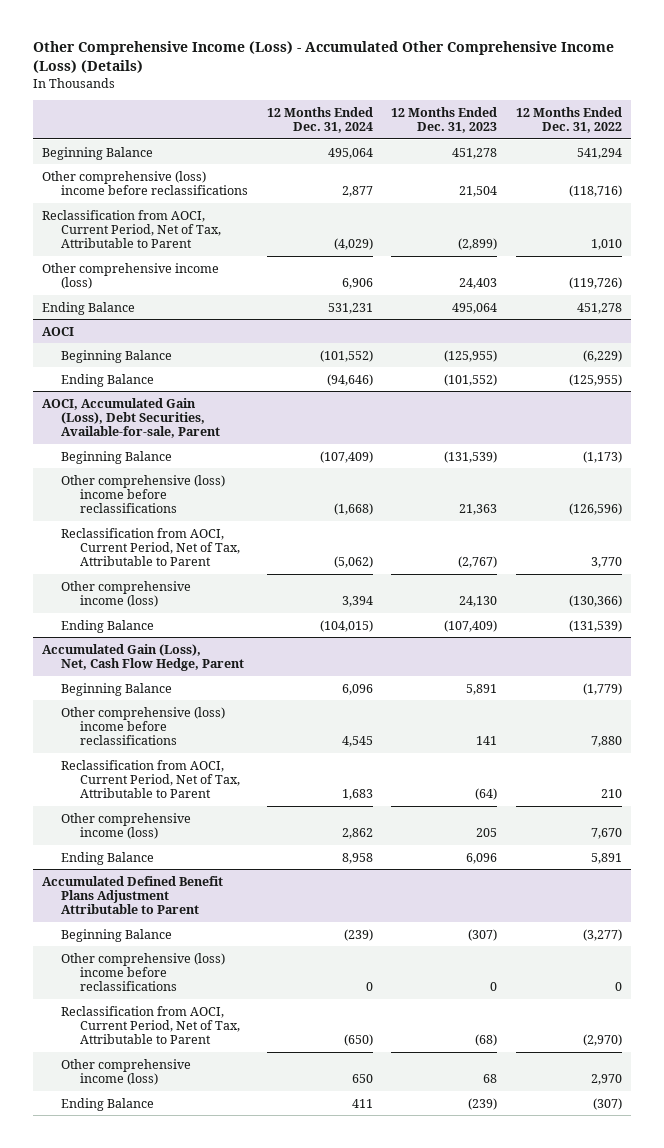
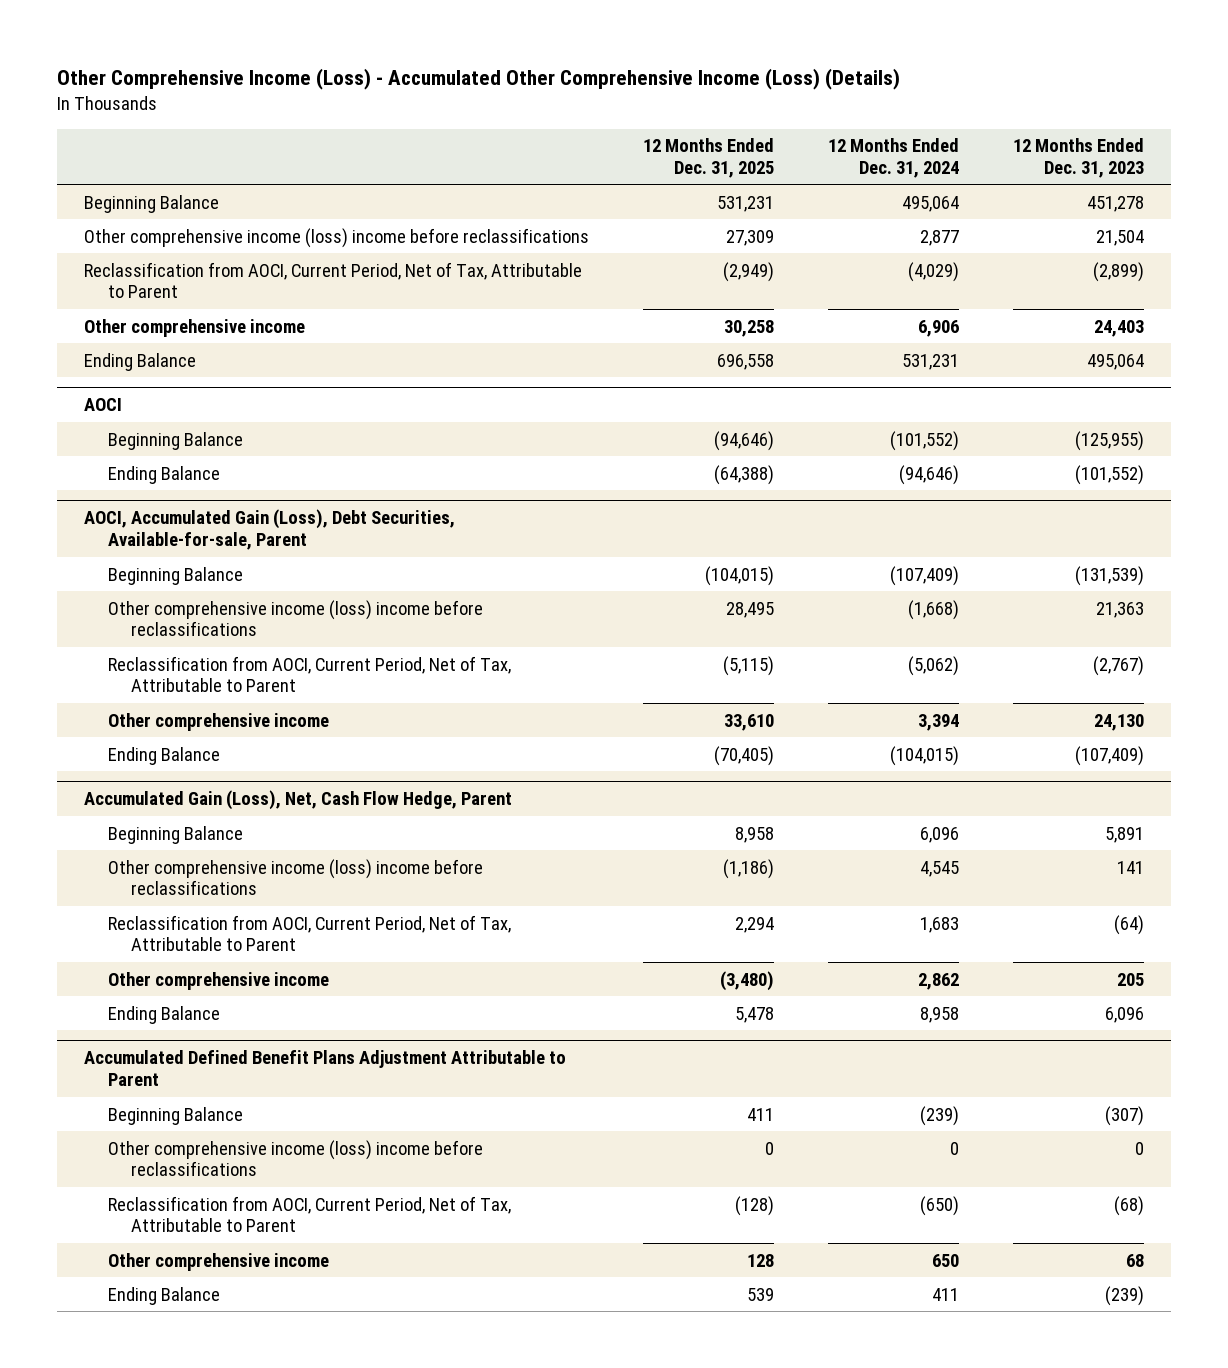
[515,106,622,134] 12 Months Ended Dec. 31, 2022 -> none
none -> [642,138,774,178] 12 Months Ended Dec. 31, 2025
[42,170,249,195] Other comprehensive (loss) income before reclassifications -> [83,227,589,248] Other comprehensive income (loss) income before reclassifications
[42,262,220,289] Other comprehensive income (loss) -> [83,318,305,337] Other comprehensive income
[61,474,226,514] Other comprehensive (loss) income before reclassifications -> [107,599,483,637] Other comprehensive income (loss) income before reclassifications
[61,580,192,607] Other comprehensive income (loss) -> [107,712,329,731] Other comprehensive income
[61,706,226,746] Other comprehensive (loss) income before reclassifications -> [107,858,483,896] Other comprehensive income (loss) income before reclassifications
[61,812,192,839] Other comprehensive income (loss) -> [107,971,329,990] Other comprehensive income
[61,952,226,992] Other comprehensive (loss) income before reclassifications -> [107,1139,483,1177] Other comprehensive income (loss) income before reclassifications
[61,1058,192,1085] Other comprehensive income (loss) -> [107,1252,329,1271] Other comprehensive income

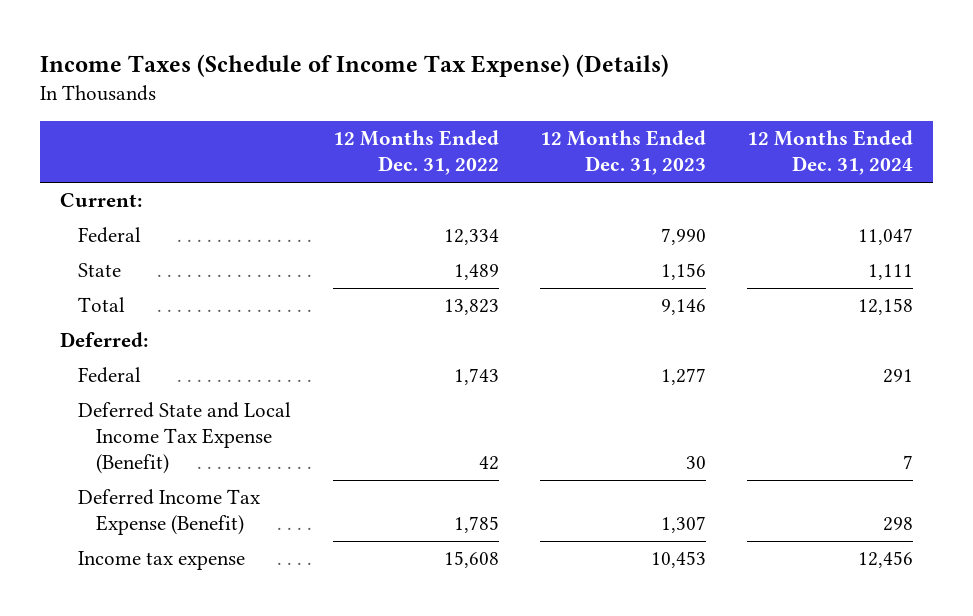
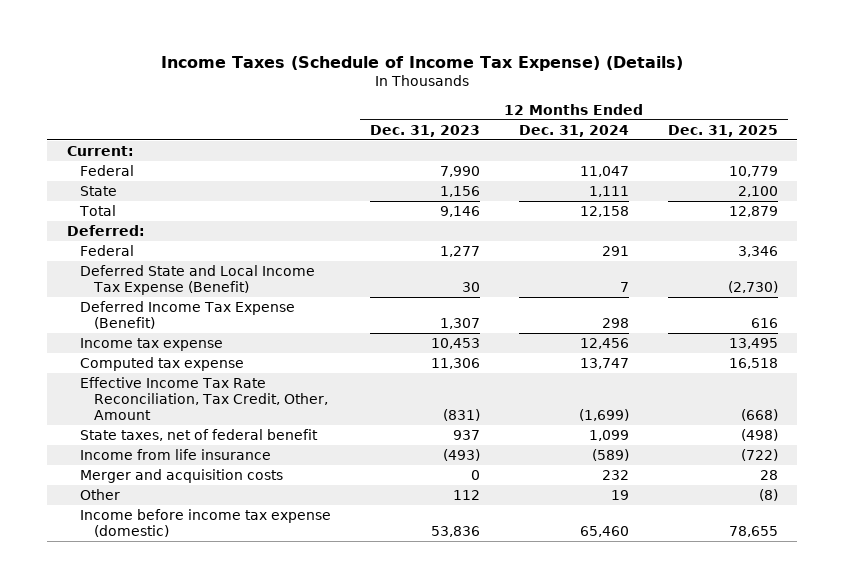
[332,130,499,176] 12 Months Ended Dec. 31, 2022 -> none
none -> [667,124,778,137] Dec. 31, 2025
none -> [80,356,245,371] Computed tax expense
none -> [80,376,329,421] Effective Income Tax Rate Reconciliation, Tax Credit, Other, Amount
none -> [80,428,319,441] State taxes, net of federal benefit
none -> [80,448,272,460] Income from life insurance
none -> [80,468,284,483] Merger and acquisition costs
none -> [80,488,121,500] Other
none -> [80,508,332,538] Income before income tax expense (domestic)

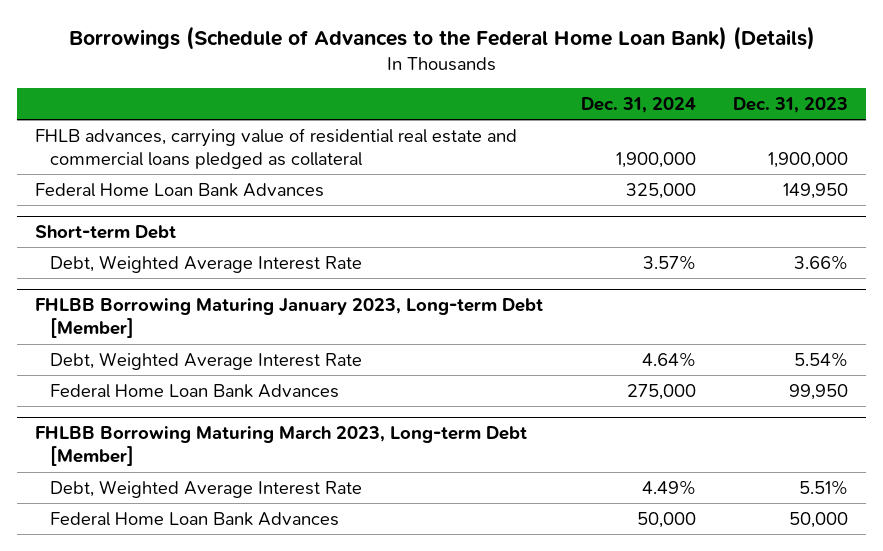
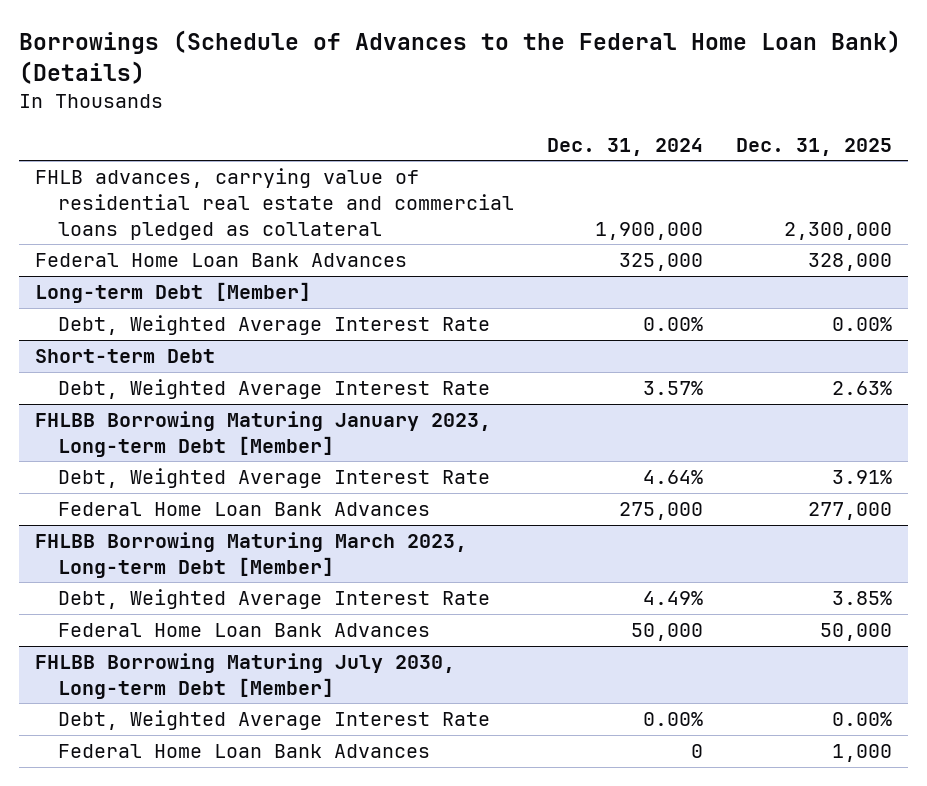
[732,96,848,113] Dec. 31, 2023 -> none
none -> [735,137,892,156] Dec. 31, 2025
none -> [35,282,312,304] Long-term Debt [Member]
none -> [58,315,491,336] Debt, Weighted Average Interest Rate
none -> [35,653,456,699] FHLBB Borrowing Maturing July 2030, Long-term Debt [Member]
none -> [58,710,491,731] Debt, Weighted Average Interest Rate
none -> [58,744,431,759] Federal Home Loan Bank Advances

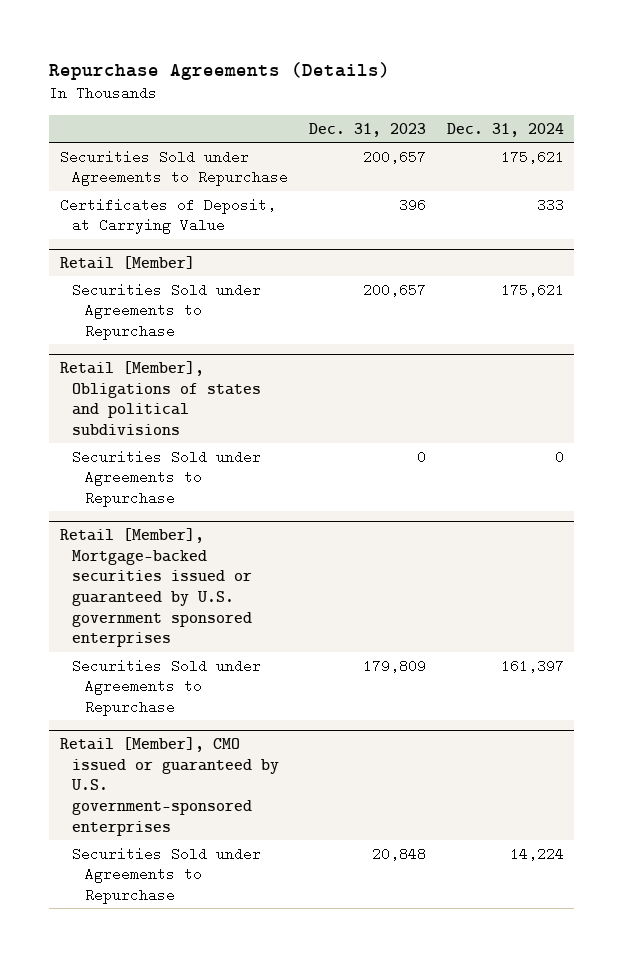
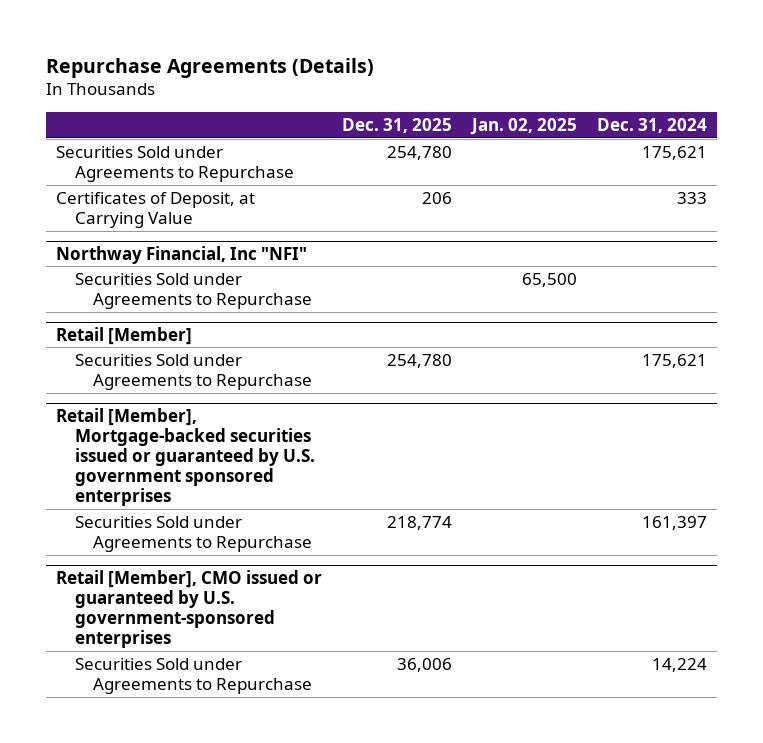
[308,122,426,137] Dec. 31, 2023 -> none
none -> [342,118,453,134] Dec. 31, 2025
none -> [470,118,578,136] Jan. 02, 2025
none -> [56,245,308,264] Northway Financial, Inc "NFI"
none -> [74,272,313,309] Securities Sold under Agreements to Repurchase
[59,361,262,435] Retail [Member], Obligations of states and political subdivisions -> none
[72,449,262,508] Securities Sold under Agreements to Repurchase -> none

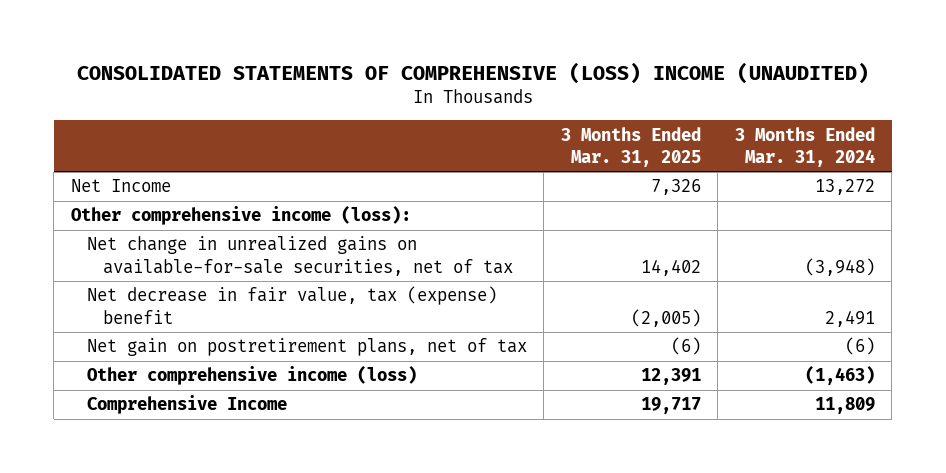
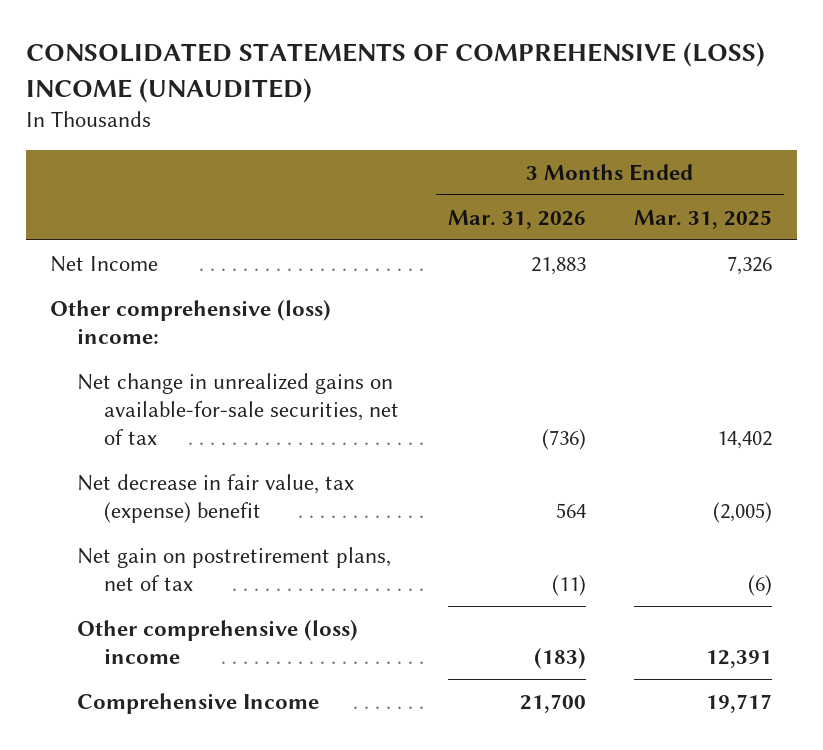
[734,126,875,167] 3 Months Ended Mar. 31, 2024 -> none
none -> [447,209,586,229] Mar. 31, 2026
[70,206,411,226] Other comprehensive income (loss): -> [50,299,332,344] Other comprehensive (loss) income:
[86,366,417,386] Other comprehensive income (loss) -> [77,619,359,664] Other comprehensive (loss) income

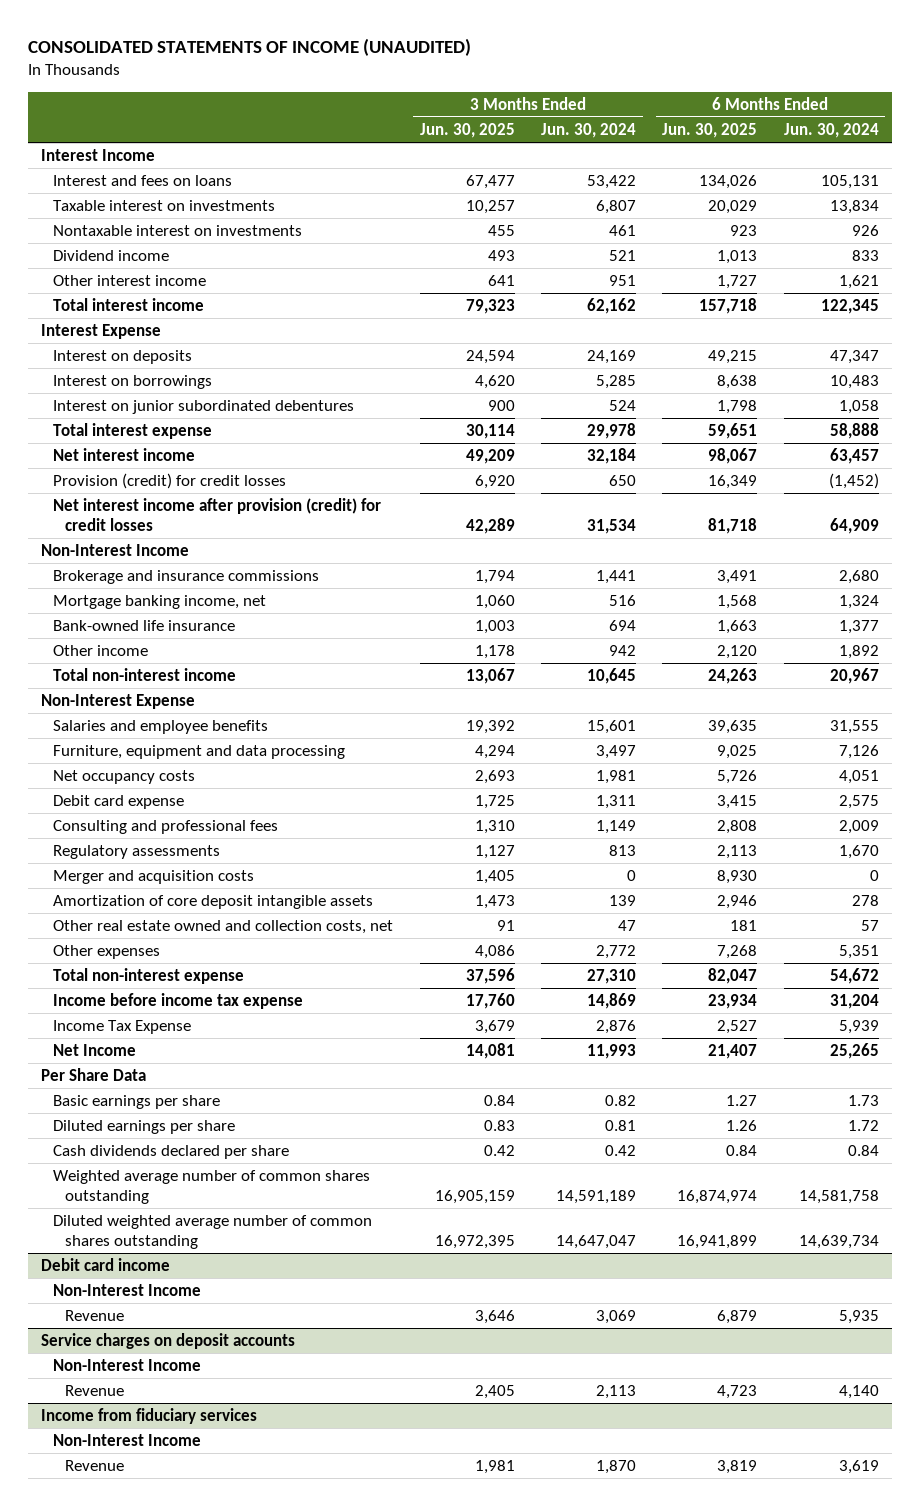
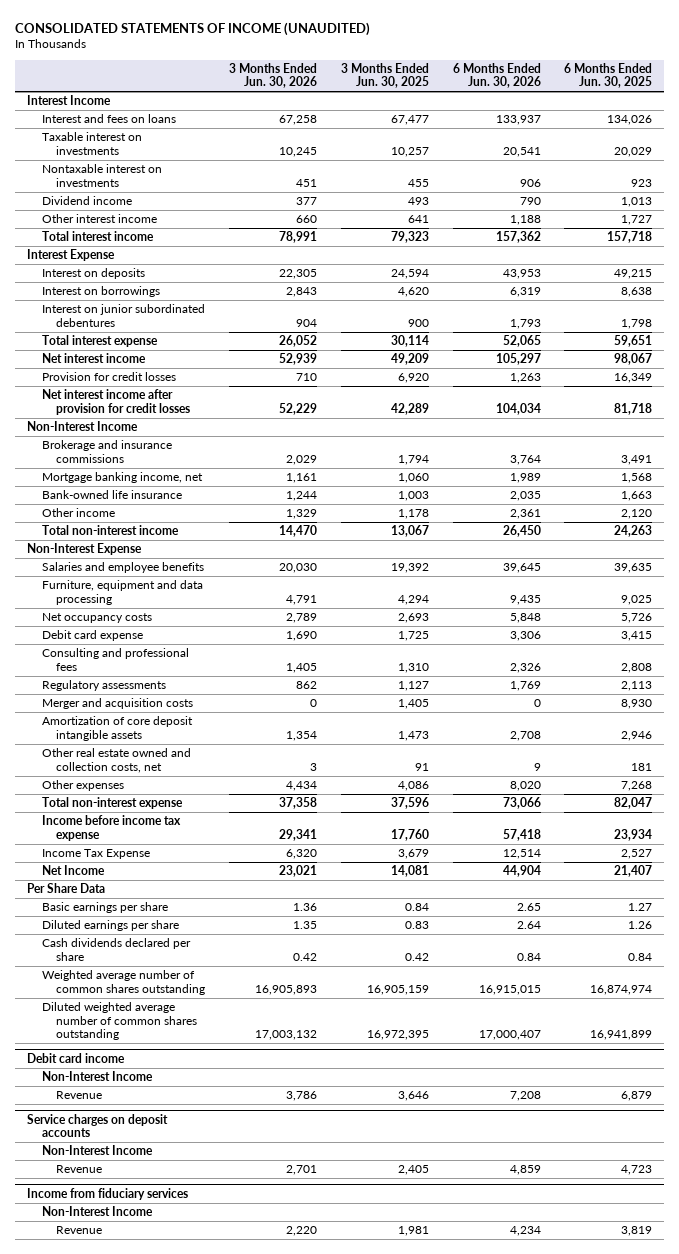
[540,122,636,138] Jun. 30, 2024 -> none
[783,122,879,138] Jun. 30, 2024 -> none
none -> [229,62,318,89] 3 Months Ended Jun. 30, 2026
none -> [452,62,541,89] 6 Months Ended Jun. 30, 2026
[53,472,287,489] Provision (credit) for credit losses -> [41,372,176,382] Provision for credit losses
[53,497,382,532] Net interest income after provision (credit) for credit losses -> [41,389,191,415] Net interest income after provision for credit losses

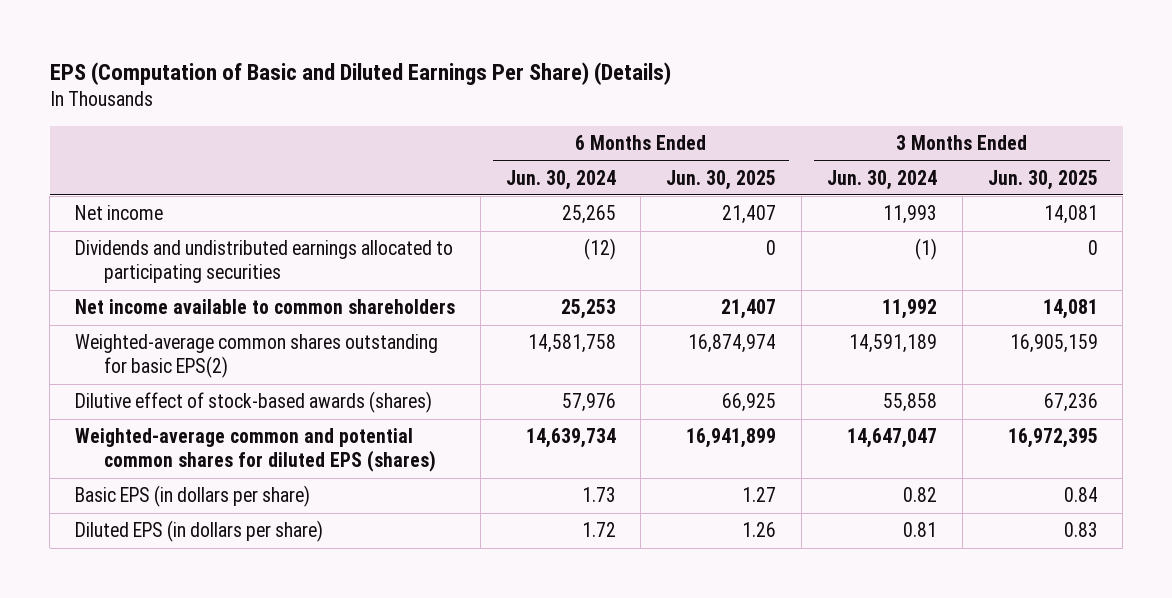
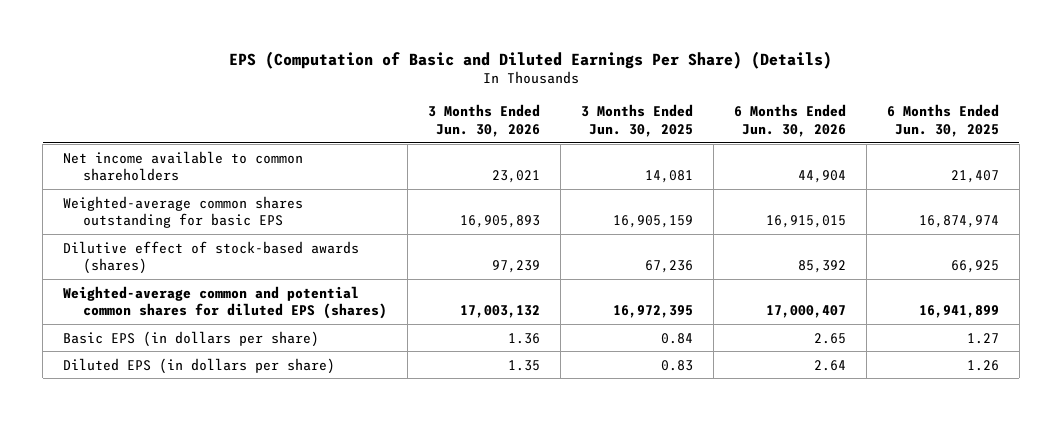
[505,169,616,190] Jun. 30, 2024 -> none
[826,169,937,190] Jun. 30, 2024 -> none
none -> [428,103,541,137] 3 Months Ended Jun. 30, 2026
none -> [733,103,846,137] 6 Months Ended Jun. 30, 2026
[74,205,163,221] Net income -> none
[74,240,453,284] Dividends and undistributed earnings allocated to participating securities -> none
[74,334,438,379] Weighted-average common shares outstanding for basic EPS(2) -> [63,195,304,229] Weighted-average common shares outstanding for basic EPS

